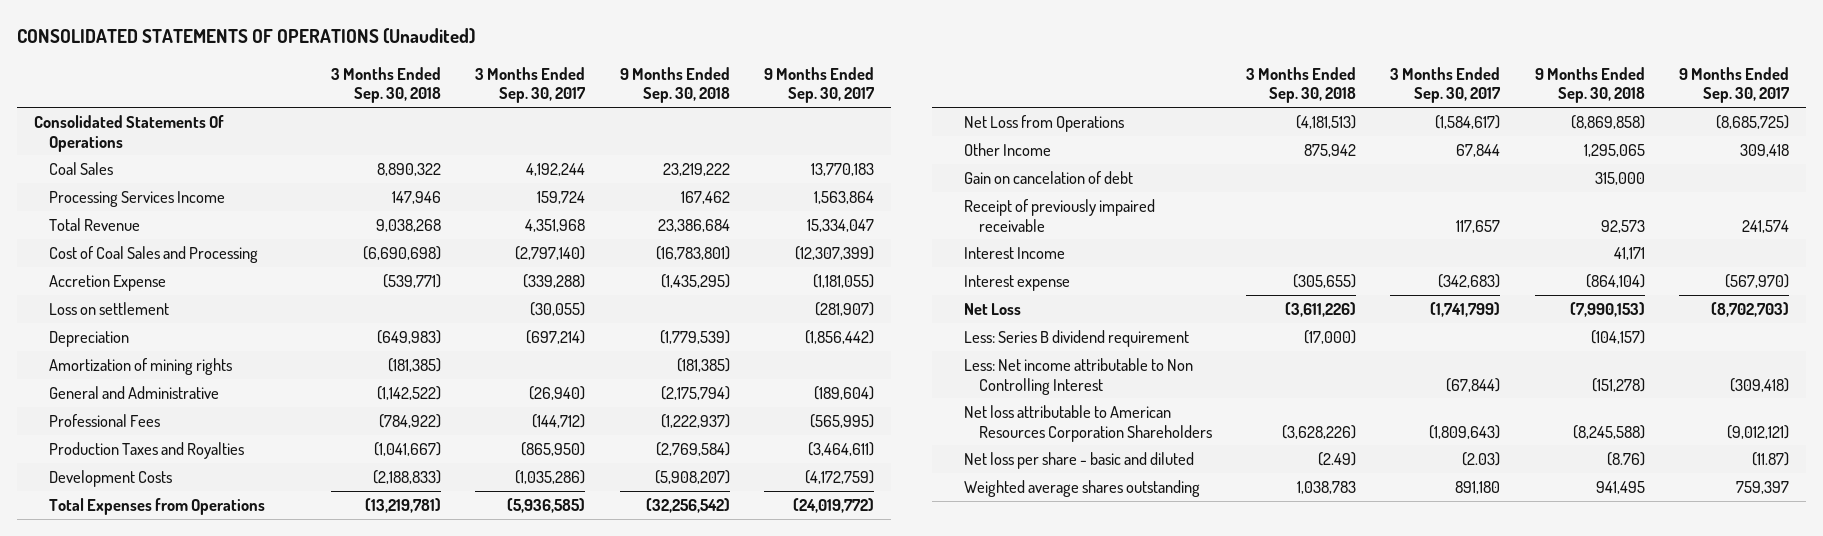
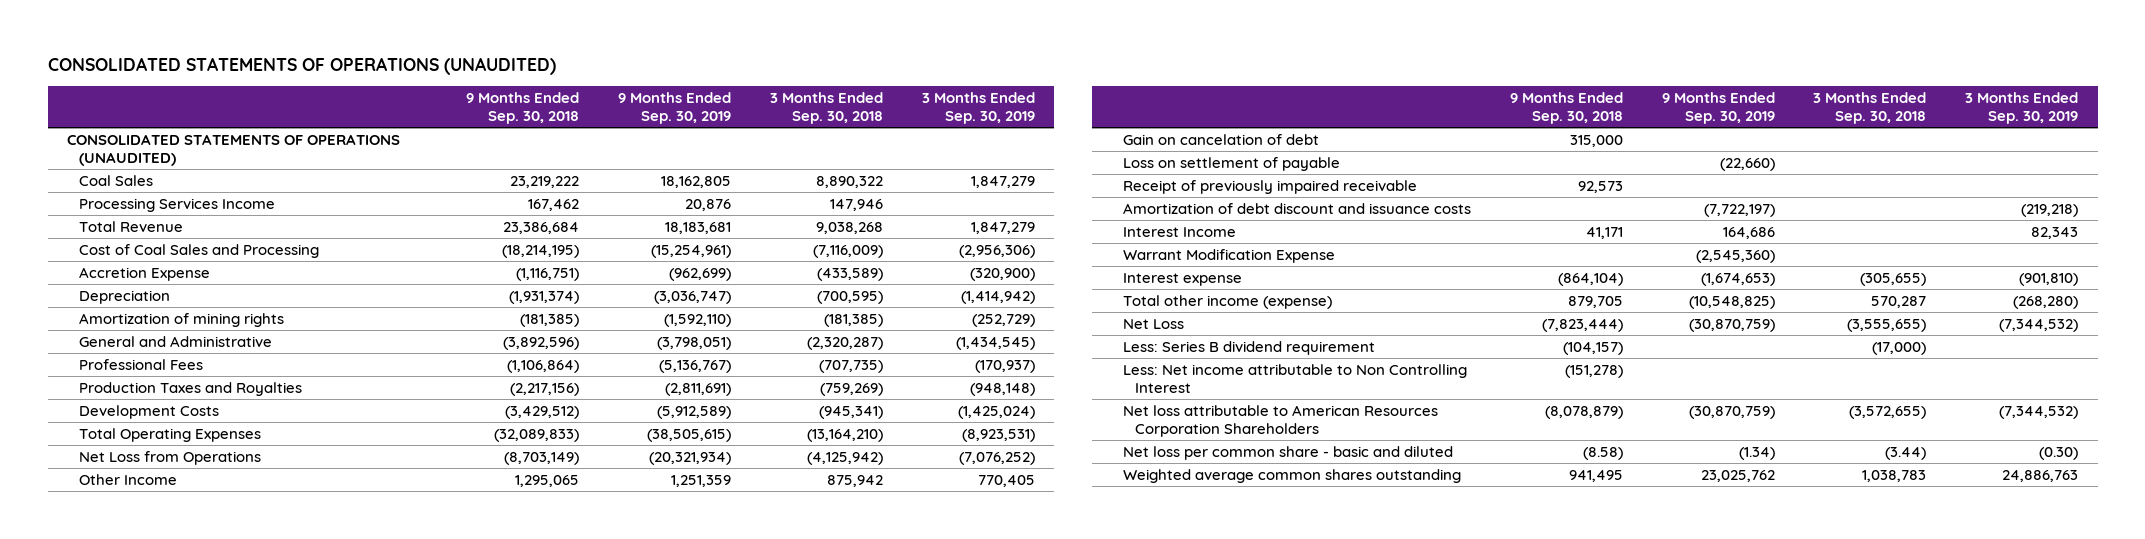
[17,28,476,45] CONSOLIDATED STATEMENTS OF OPERATIONS (Unaudited) -> [47,57,556,76] CONSOLIDATED STATEMENTS OF OPERATIONS (UNAUDITED)
[475,66,587,104] 3 Months Ended Sep. 30, 2017 -> none
[763,66,875,104] 9 Months Ended Sep. 30, 2017 -> none
none -> [617,92,731,124] 9 Months Ended Sep. 30, 2019
none -> [921,92,1035,124] 3 Months Ended Sep. 30, 2019
[34,114,225,152] Consolidated Statements Of Operations -> [67,133,401,166] CONSOLIDATED STATEMENTS OF OPERATIONS (UNAUDITED)
[49,301,170,315] Loss on settlement -> none
[363,245,442,260] (6,690,698) -> [812,244,883,258] (7,116,009)
[655,245,730,260] (16,783,801) -> [502,244,580,258] (18,214,195)
[383,273,442,288] (539,771) -> [816,267,883,281] (433,589)
[660,273,730,288] (1,435,295) -> [516,267,580,281] (1,116,751)
[377,329,442,344] (649,983) -> [816,290,883,304] (700,595)
[659,329,730,344] (1,779,539) -> [509,290,580,304] (1,931,374)
[377,385,442,400] (1,142,522) -> [806,336,883,350] (2,320,287)
[660,385,730,400] (2,175,794) -> [503,336,580,350] (3,892,596)
[379,413,442,428] (784,922) -> [818,359,883,373] (707,735)
[660,413,730,428] (1,222,937) -> [507,359,580,373] (1,106,864)
[374,441,442,456] (1,041,667) -> [819,382,883,396] (759,269)
[655,441,730,456] (2,769,584) -> [510,382,580,396] (2,217,156)
[373,469,442,484] (2,188,833) -> [818,405,883,419] (945,341)
[654,469,730,484] (5,908,207) -> [505,405,580,419] (3,429,512)
[49,497,266,515] Total Expenses from Operations -> [79,427,262,442] Total Operating Expenses
[365,497,442,513] (13,219,781) -> [806,428,883,442] (13,164,210)
[645,497,730,513] (32,256,542) -> [494,428,580,442] (32,089,833)
[1296,114,1357,129] (4,181,513) -> [806,451,883,465] (4,125,942)
[1570,114,1645,129] (8,869,858) -> [504,451,580,465] (8,703,149)
none -> [1123,156,1341,171] Loss on settlement of payable
none -> [1123,202,1472,214] Amortization of debt discount and issuance costs
none -> [1123,248,1336,263] Warrant Modification Expense
none -> [1123,294,1333,309] Total other income (expense)
[1285,301,1357,317] (3,611,226) -> [1847,318,1927,332] (3,555,655)
[1569,301,1645,317] (7,990,153) -> [1541,318,1623,332] (7,823,444)
[1282,424,1357,439] (3,628,226) -> [1849,405,1927,419] (3,572,655)
[1572,424,1645,439] (8,245,588) -> [1544,405,1623,419] (8,078,879)
[964,451,1195,469] Net loss per share - basic and diluted -> [1123,445,1454,460] Net loss per common share - basic and diluted
[1318,451,1357,466] (2.49) -> [1885,446,1927,460] (3.44)
[1606,451,1645,466] (8.76) -> [1582,446,1623,460] (8.58)
[964,479,1201,497] Weighted average shares outstanding -> [1123,468,1462,483] Weighted average common shares outstanding

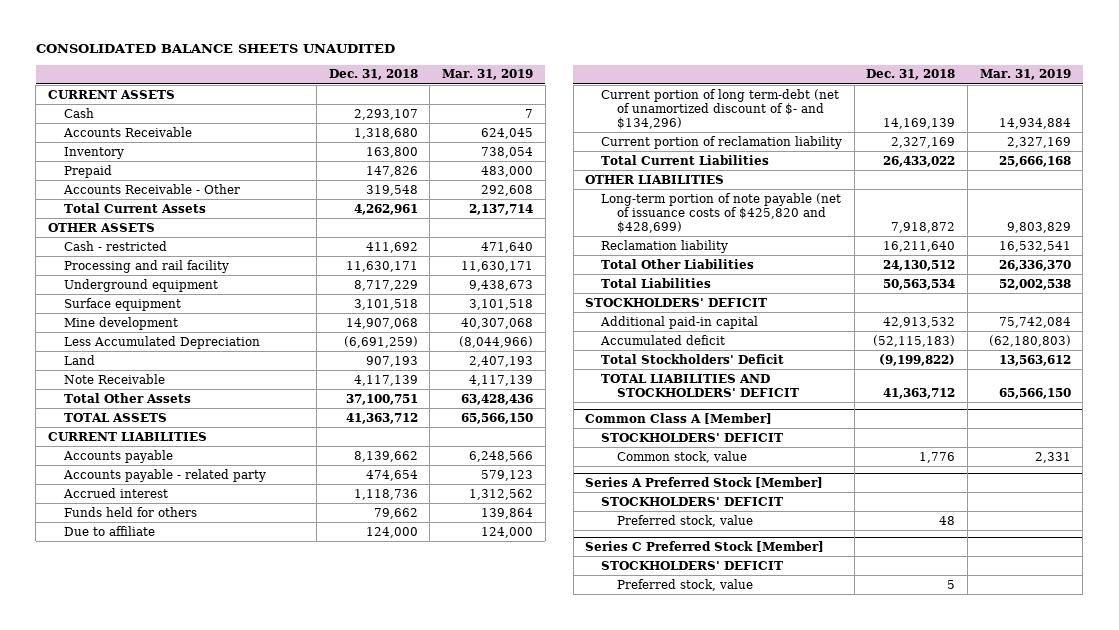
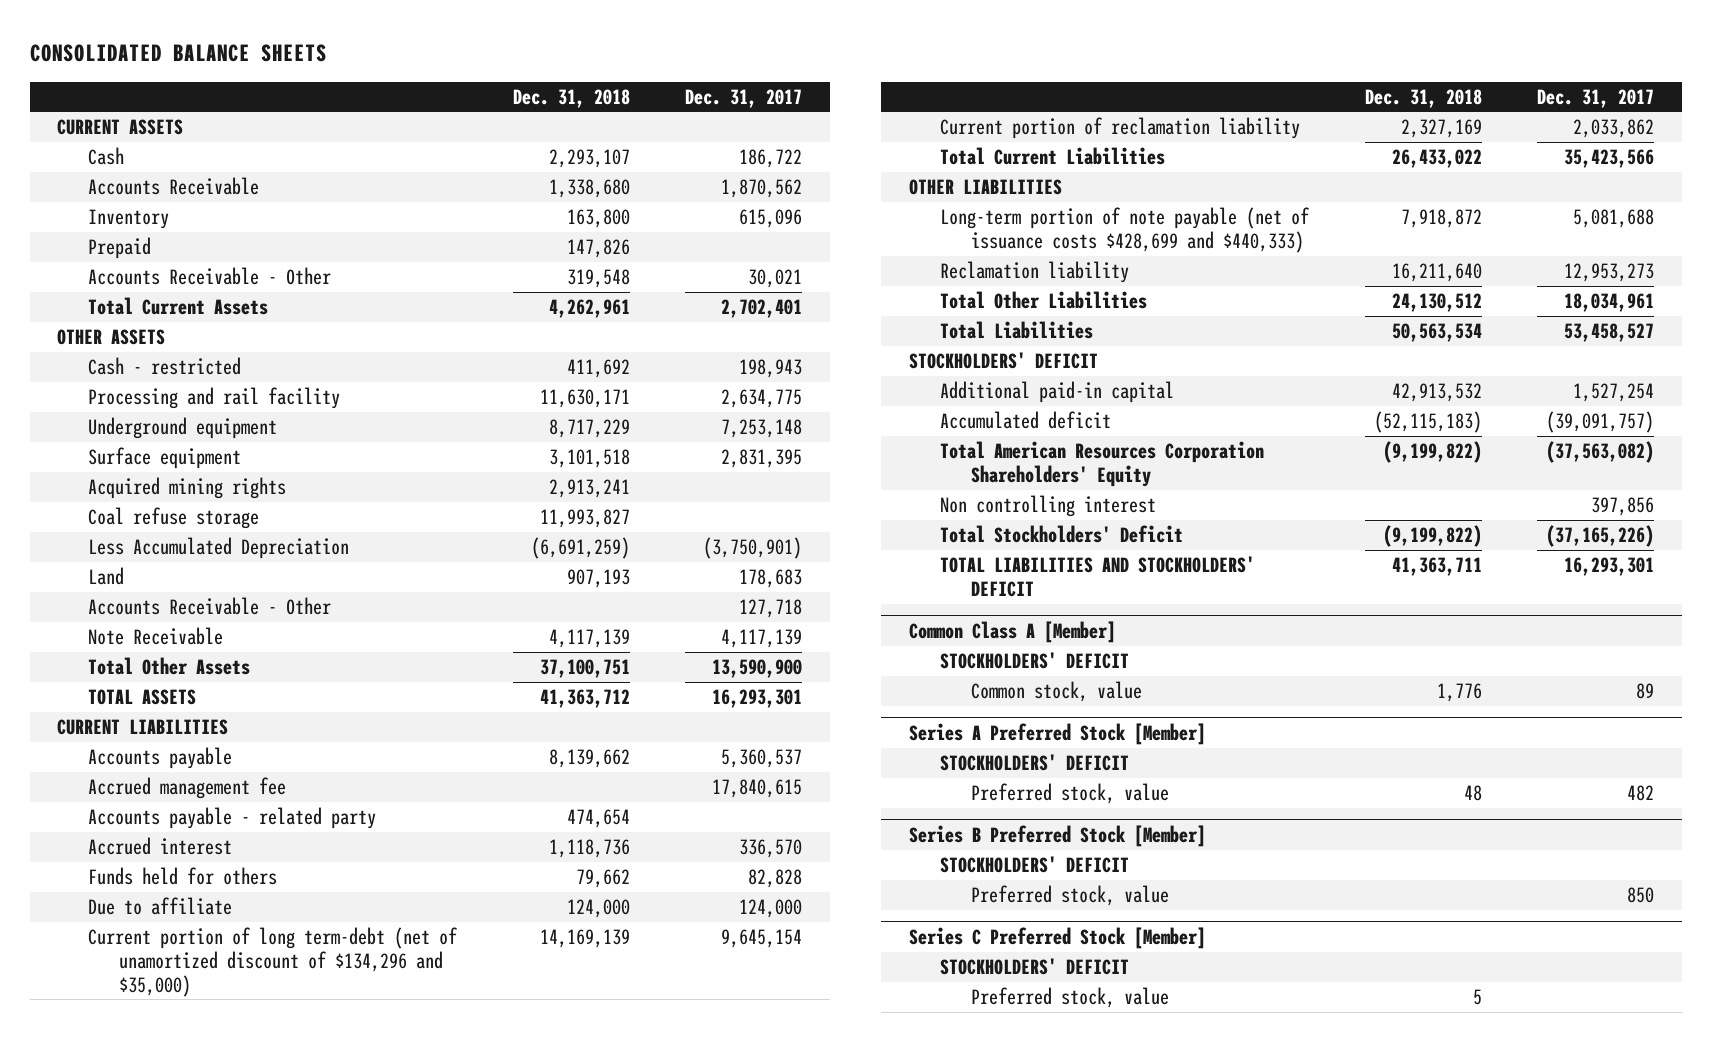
[35,44,395,54] CONSOLIDATED BALANCE SHEETS UNAUDITED -> [29,44,327,63] CONSOLIDATED BALANCE SHEETS
[442,69,534,81] Mar. 31, 2019 -> none
none -> [685,88,803,108] Dec. 31, 2017
[353,127,418,139] 1,318,680 -> [548,178,630,198] 1,338,680
[63,316,178,330] Mine development -> none
none -> [88,476,287,499] Acquired mining rights
none -> [88,506,260,529] Coal refuse storage
none -> [88,596,332,615] Accounts Receivable - Other
none -> [88,776,287,799] Accrued management fee
[601,88,840,129] Current portion of long term-debt (net of unamortized discount of $- and $134,296) -> [88,926,459,997] Current portion of long term-debt (net of unamortized discount of $134,296 and $35,000)
[601,192,842,233] Long-term portion of note payable (net of issuance costs of $425,820 and $428,699) -> [939,206,1310,253] Long-term portion of note payable (net of issuance costs $428,699 and $440,333)
none -> [939,440,1264,487] Total American Resources Corporation Shareholders' Equity
none -> [939,494,1156,517] Non controlling interest
[883,387,956,399] 41,363,712 -> [1391,556,1482,576] 41,363,711
none -> [909,824,1207,847] Series B Preferred Stock [Member]
none -> [939,855,1129,873] STOCKHOLDERS' DEFICIT
none -> [970,884,1169,906] Preferred stock, value

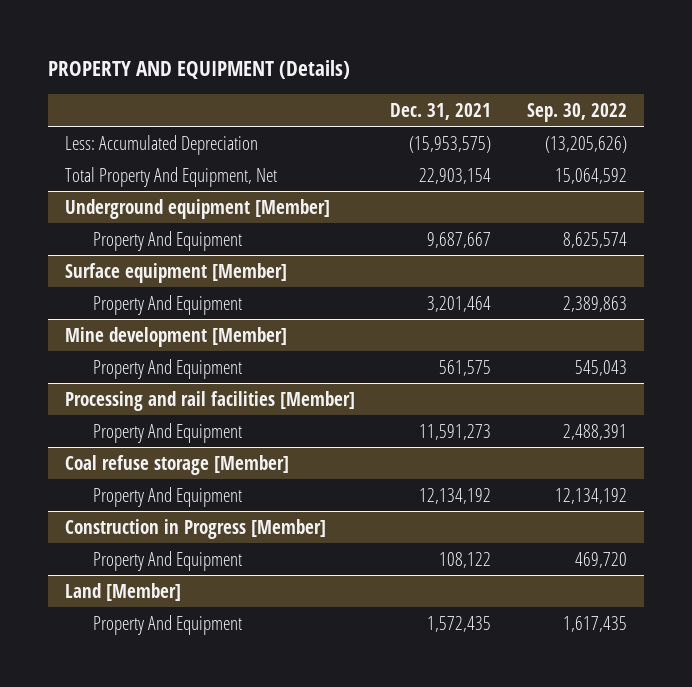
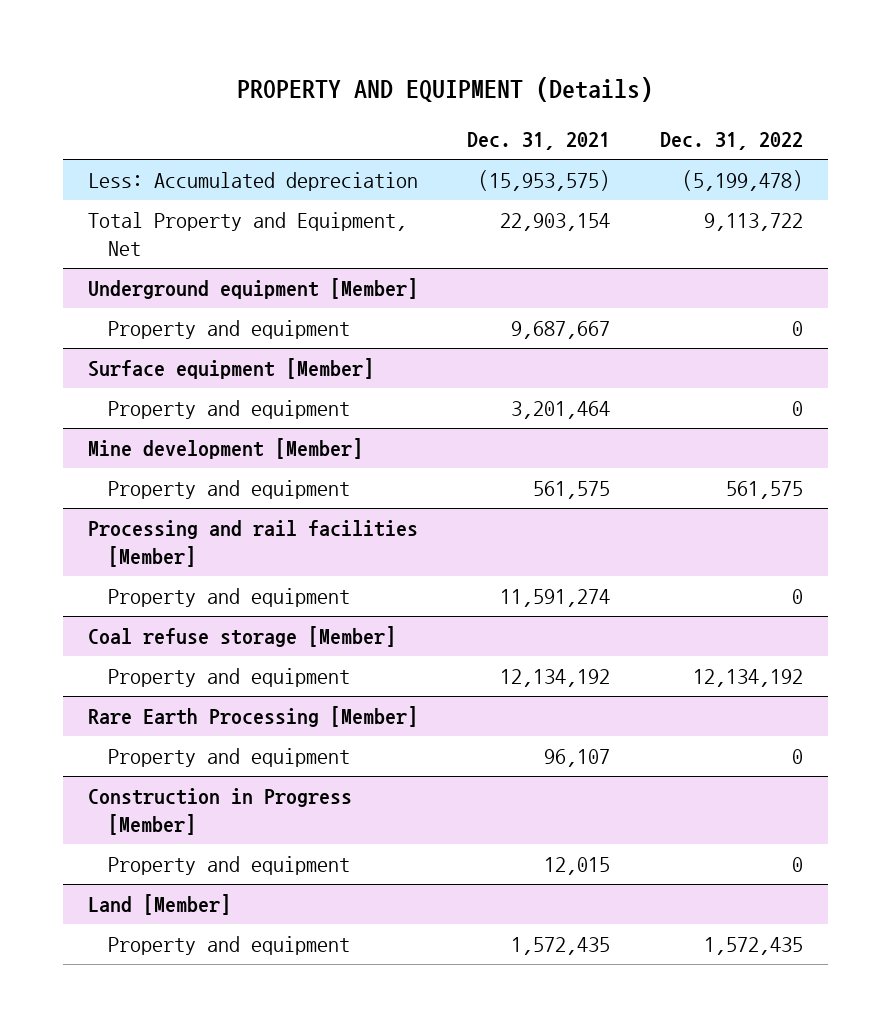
[526,102,627,122] Sep. 30, 2022 -> none
none -> [659,132,803,151] Dec. 31, 2022
[65,134,259,155] Less: Accumulated Depreciation -> [87,171,418,191] Less: Accumulated depreciation
[65,166,278,187] Total Property And Equipment, Net -> [87,211,407,256] Total Property and Equipment, Net
[92,230,242,251] Property And Equipment -> [107,319,350,339] Property and equipment
[92,294,242,315] Property And Equipment -> [107,399,350,419] Property and equipment
[92,358,242,379] Property And Equipment -> [107,479,350,499] Property and equipment
[92,422,242,443] Property And Equipment -> [107,587,350,607] Property and equipment
[419,423,492,440] 11,591,273 -> [500,588,611,607] 11,591,274
[92,486,242,507] Property And Equipment -> [107,667,350,687] Property and equipment
none -> [87,705,418,727] Rare Earth Processing [Member]
none -> [107,747,350,767] Property and equipment
[92,550,242,571] Property And Equipment -> [107,855,350,875] Property and equipment
[439,551,492,568] 108,122 -> [544,856,611,875] 12,015
[92,614,242,635] Property And Equipment -> [107,935,350,955] Property and equipment

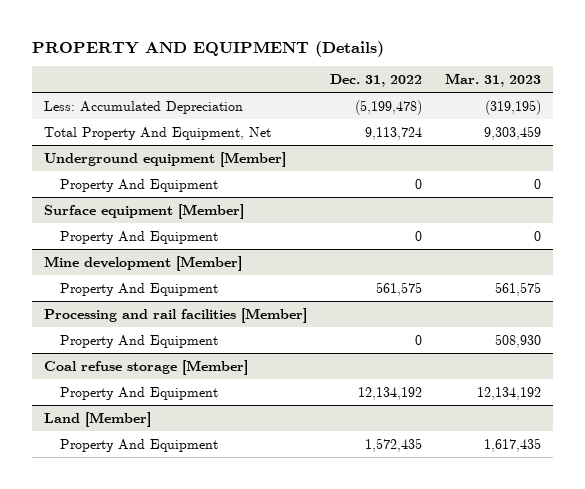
[467,132,611,151] Dec. 31, 2021 -> none
none -> [445,72,542,87] Mar. 31, 2023
[87,171,418,191] Less: Accumulated depreciation -> [43,100,243,114] Less: Accumulated Depreciation
[87,211,407,256] Total Property and Equipment, Net -> [43,126,271,140] Total Property And Equipment, Net
[703,212,803,231] 9,113,722 -> [364,126,422,140] 9,113,724
[107,319,350,339] Property and equipment -> [59,178,218,192] Property And Equipment
[107,399,350,419] Property and equipment -> [59,230,218,244] Property And Equipment
[107,479,350,499] Property and equipment -> [59,282,218,296] Property And Equipment
[107,587,350,607] Property and equipment -> [59,334,218,348] Property And Equipment
[87,705,418,727] Rare Earth Processing [Member] -> none
[107,747,350,767] Property and equipment -> none
[87,787,352,835] Construction in Progress [Member] -> none
[107,855,350,875] Property and equipment -> none
[107,667,350,687] Property and equipment -> [59,386,218,400] Property And Equipment
[107,935,350,955] Property and equipment -> [59,438,218,452] Property And Equipment

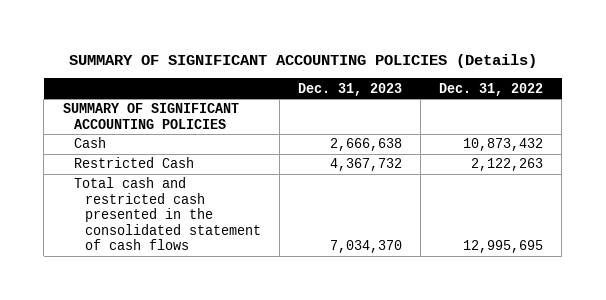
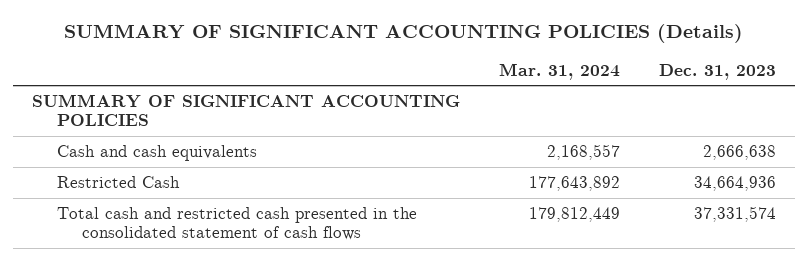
[439,82,544,96] Dec. 31, 2022 -> none
none -> [499,62,621,80] Mar. 31, 2024
[73,137,106,149] Cash -> [56,145,257,162] Cash and cash equivalents
[329,158,402,172] 4,367,732 -> [694,176,777,192] 34,664,936
[329,240,402,254] 7,034,370 -> [694,206,777,223] 37,331,574

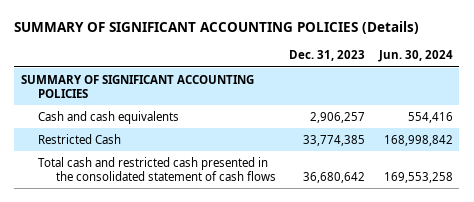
[499,62,621,80] Mar. 31, 2024 -> none
none -> [377,50,453,63] Jun. 30, 2024
[703,145,777,161] 2,666,638 -> [310,111,366,123] 2,906,257
[694,176,777,192] 34,664,936 -> [303,134,366,146] 33,774,385
[694,206,777,223] 37,331,574 -> [303,171,366,183] 36,680,642

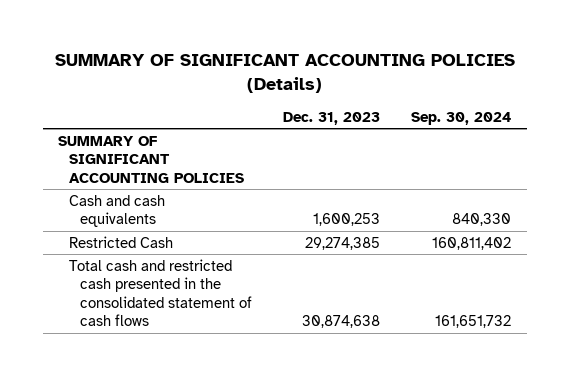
[377,50,453,63] Jun. 30, 2024 -> none
none -> [411,111,512,125] Sep. 30, 2024
[310,111,366,123] 2,906,257 -> [313,213,381,227] 1,600,253
[303,134,366,146] 33,774,385 -> [305,236,381,250] 29,274,385
[303,171,366,183] 36,680,642 -> [302,315,381,329] 30,874,638

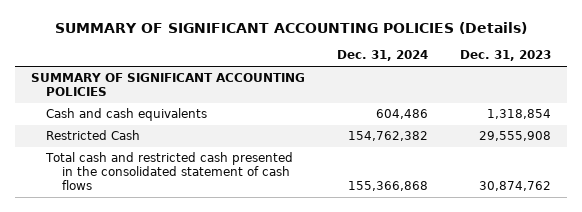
[411,111,512,125] Sep. 30, 2024 -> none
none -> [336,50,428,62] Dec. 31, 2024
[313,213,381,227] 1,600,253 -> [486,109,551,120] 1,318,854
[305,236,381,250] 29,274,385 -> [478,131,551,142] 29,555,908
[302,315,381,329] 30,874,638 -> [478,181,551,192] 30,874,762

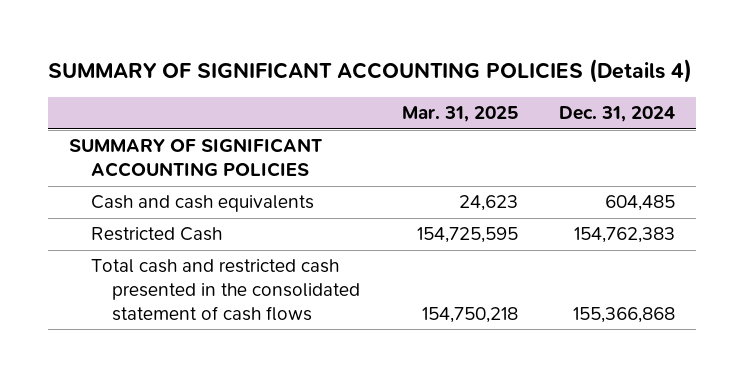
[54,21,527,34] SUMMARY OF SIGNIFICANT ACCOUNTING POLICIES (Details) -> [48,58,693,83] SUMMARY OF SIGNIFICANT ACCOUNTING POLICIES (Details 4)
[459,50,551,62] Dec. 31, 2023 -> none
none -> [401,105,518,122] Mar. 31, 2025
[375,109,428,120] 604,486 -> [605,195,676,212] 604,485
[347,131,428,142] 154,762,382 -> [574,227,676,244] 154,762,383

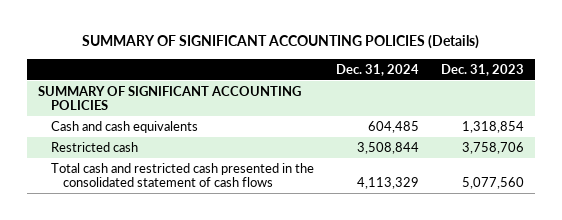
[48,58,693,83] SUMMARY OF SIGNIFICANT ACCOUNTING POLICIES (Details 4) -> [81,35,479,50] SUMMARY OF SIGNIFICANT ACCOUNTING POLICIES (Details)
[401,105,518,122] Mar. 31, 2025 -> none
none -> [440,63,524,76] Dec. 31, 2023
[90,227,222,242] Restricted Cash -> [50,141,138,152] Restricted cash
[574,227,676,244] 154,762,383 -> [356,141,419,154] 3,508,844
[573,306,676,323] 155,366,868 -> [356,177,419,190] 4,113,329

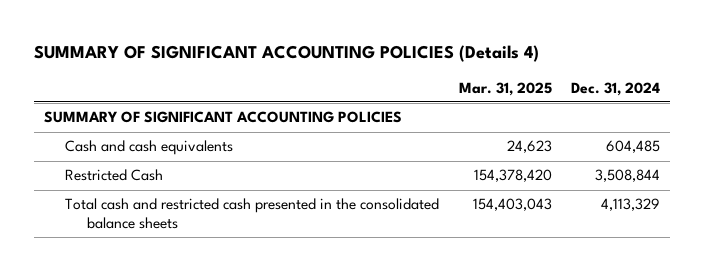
[81,35,479,50] SUMMARY OF SIGNIFICANT ACCOUNTING POLICIES (Details) -> [33,44,539,62] SUMMARY OF SIGNIFICANT ACCOUNTING POLICIES (Details 4)
[440,63,524,76] Dec. 31, 2023 -> none
none -> [458,81,552,96] Mar. 31, 2025
[50,141,138,152] Restricted cash -> [65,169,164,182] Restricted Cash
[50,162,314,188] Total cash and restricted cash presented in the consolidated statement of cash flows -> [65,198,440,229] Total cash and restricted cash presented in the consolidated balance sheets

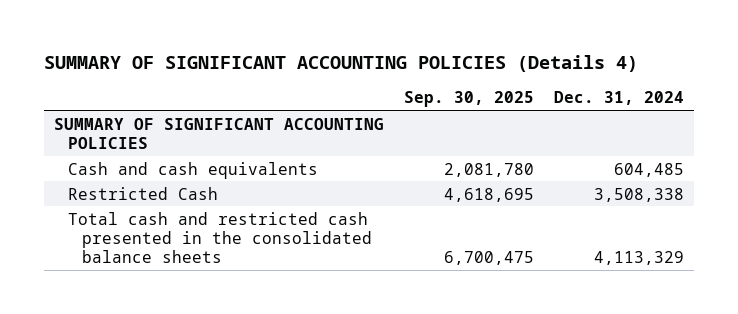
[458,81,552,96] Mar. 31, 2025 -> none
none -> [403,91,534,108] Sep. 30, 2025
[595,169,661,183] 3,508,844 -> [593,187,684,202] 3,508,338

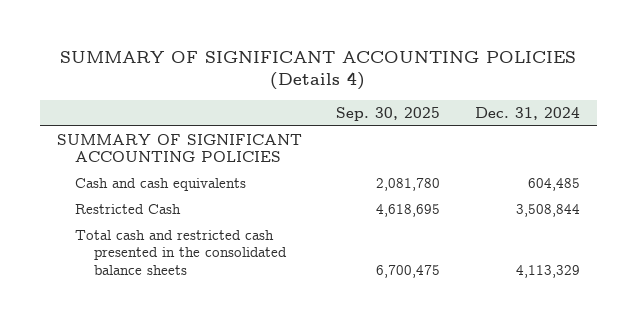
[593,187,684,202] 3,508,338 -> [515,203,580,217] 3,508,844

